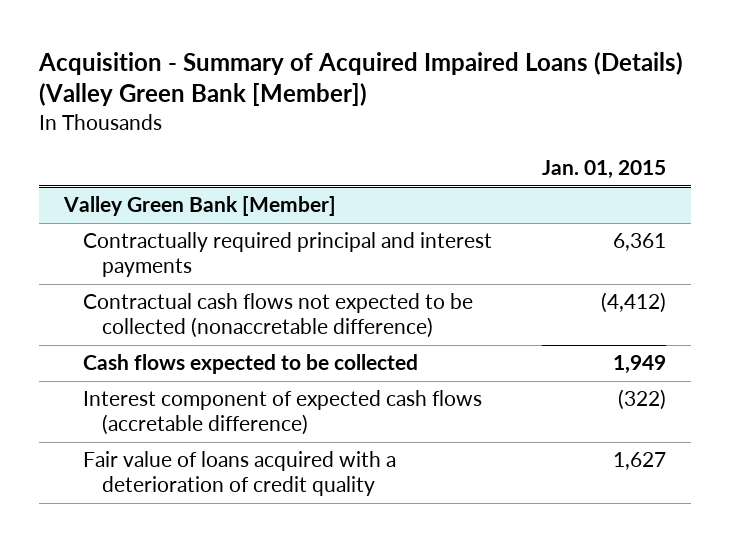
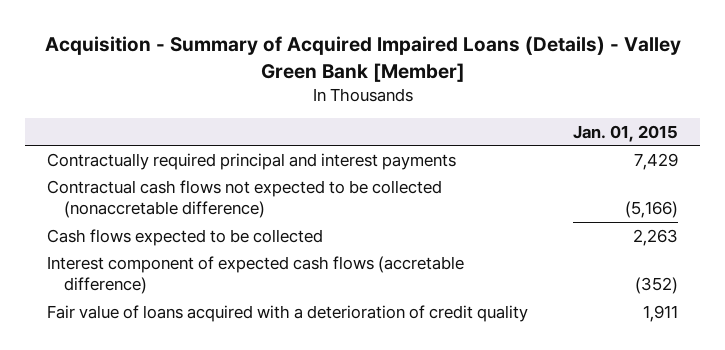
[37,51,683,107] Acquisition - Summary of Acquired Impaired Loans (Details) (Valley Green Bank [Member]) -> [44,36,681,82] Acquisition - Summary of Acquired Impaired Loans (Details) - Valley Green Bank [Member]
[62,196,336,217] Valley Green Bank [Member] -> none
[612,233,666,252] 6,361 -> [633,152,678,170] 7,429
[600,292,666,314] (4,412) -> [624,201,678,219] (5,166)
[612,355,666,375] 1,949 -> [632,228,678,246] 2,263
[617,389,666,411] (322) -> [634,277,678,295] (352)
[612,452,666,471] 1,627 -> [642,304,678,322] 1,911

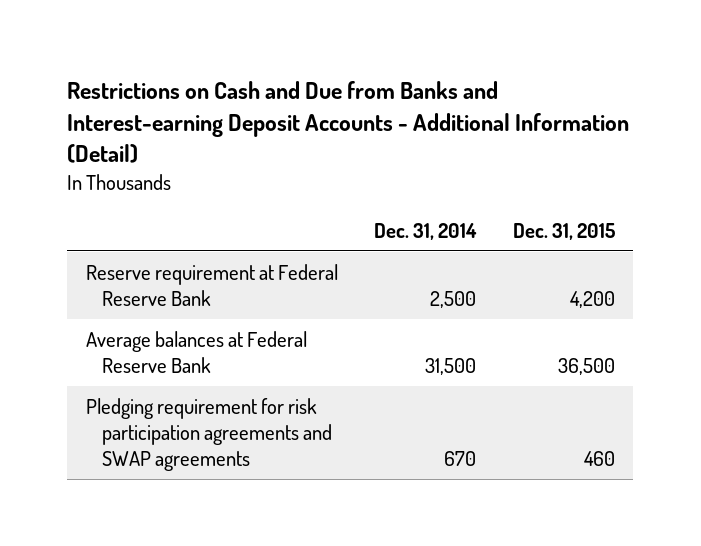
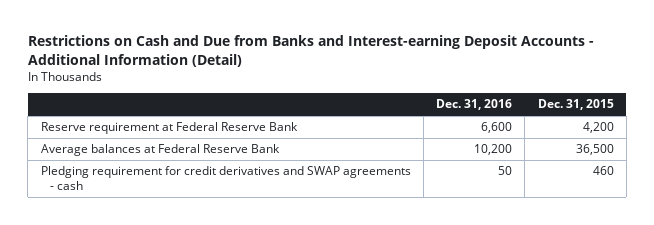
[374,222,478,240] Dec. 31, 2014 -> none
none -> [436,99,513,111] Dec. 31, 2016
[85,397,333,472] Pledging requirement for risk participation agreements and SWAP agreements -> [40,166,411,191] Pledging requirement for credit derivatives and SWAP agreements - cash

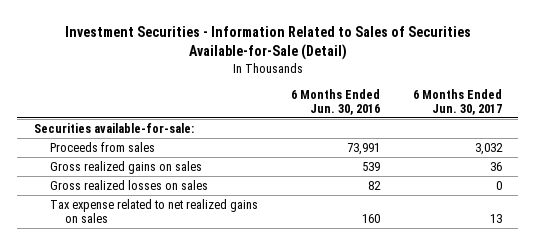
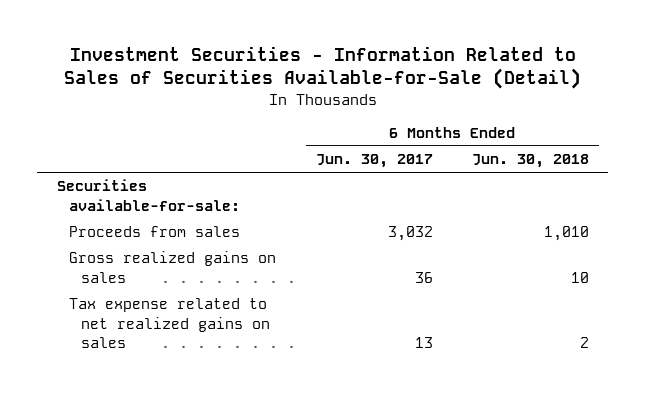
[290,88,380,115] 6 Months Ended Jun. 30, 2016 -> none
none -> [471,154,589,169] Jun. 30, 2018
[49,179,208,190] Gross realized losses on sales -> none

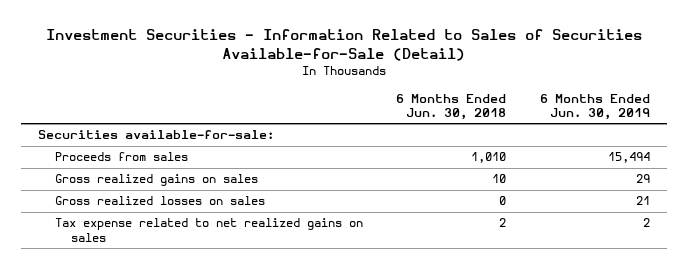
[315,154,433,169] Jun. 30, 2017 -> none
none -> [539,94,650,121] 6 Months Ended Jun. 30, 2019
none -> [54,196,265,206] Gross realized losses on sales

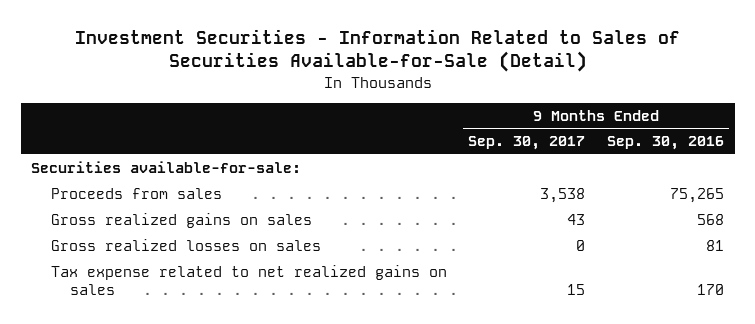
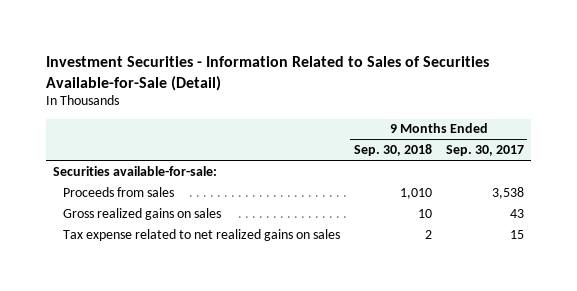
[606,136,724,151] Sep. 30, 2016 -> none
none -> [353,144,432,157] Sep. 30, 2018
[50,239,321,252] Gross realized losses on sales -> none

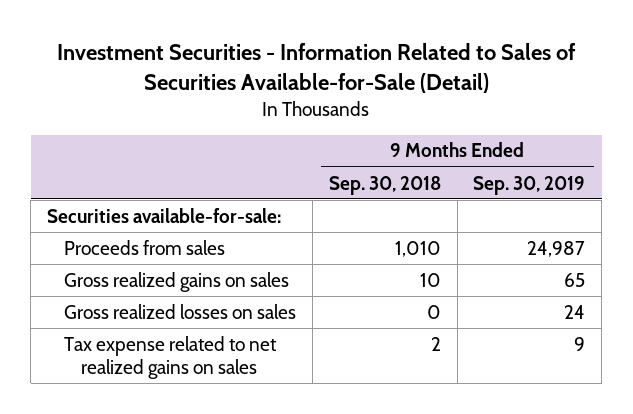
[445,145,524,157] Sep. 30, 2017 -> none
none -> [473,175,586,195] Sep. 30, 2019
none -> [64,303,297,319] Gross realized losses on sales

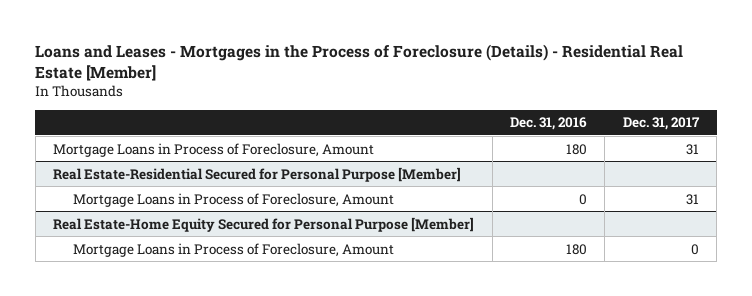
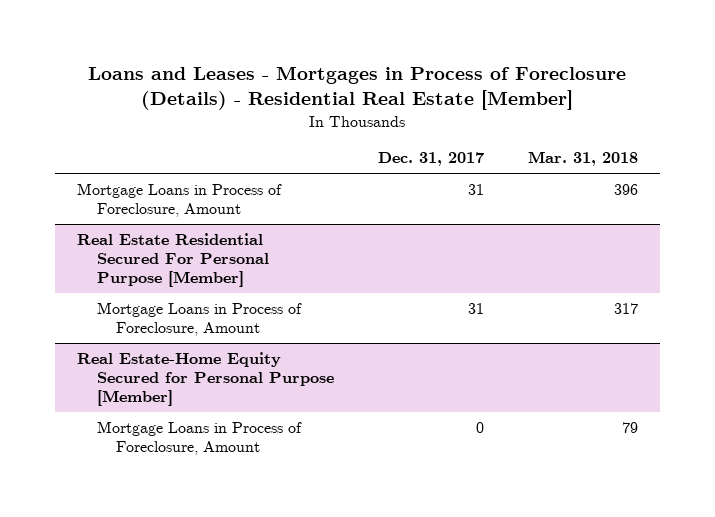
[35,43,684,81] Loans and Leases - Mortgages in the Process of Foreclosure (Details) - Residential Real Estate [Member] -> [88,66,627,111] Loans and Leases - Mortgages in Process of Foreclosure (Details) - Residential Real Estate [Member]
[510,117,588,131] Dec. 31, 2016 -> none
none -> [527,151,638,167] Mar. 31, 2018
[53,166,462,182] Real Estate-Residential Secured for Personal Purpose [Member] -> [77,232,269,287] Real Estate Residential Secured For Personal Purpose [Member]

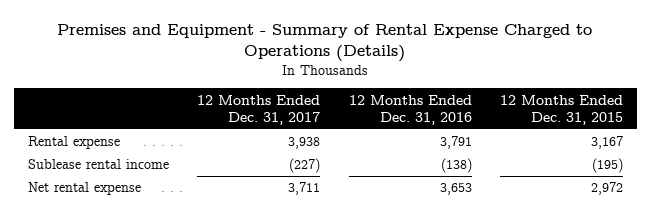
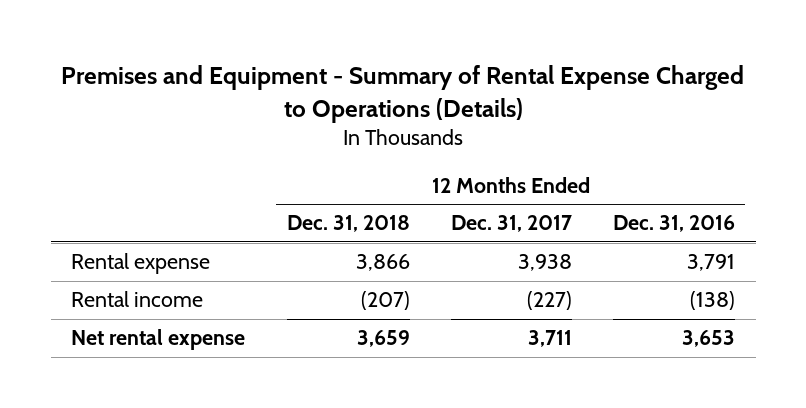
[499,94,623,125] 12 Months Ended Dec. 31, 2015 -> none
none -> [286,215,410,233] Dec. 31, 2018
[27,159,169,170] Sublease rental income -> [71,291,204,308] Rental income

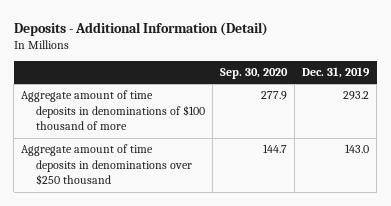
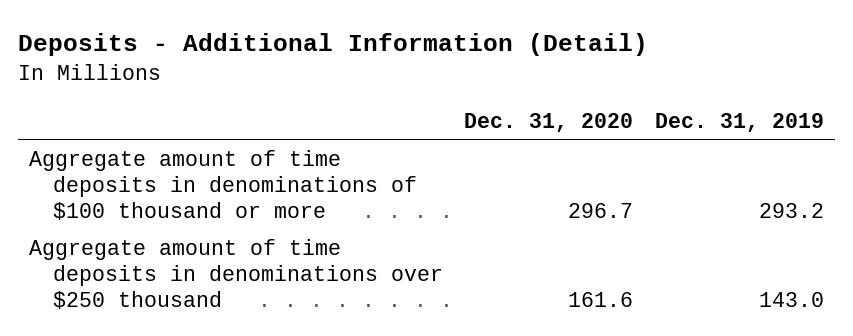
[220,68,289,80] Sep. 30, 2020 -> none
none -> [464,112,634,132] Dec. 31, 2020
[21,90,206,131] Aggregate amount of time deposits in denominations of $100 thousand of more -> [28,149,417,220] Aggregate amount of time deposits in denominations of $100 thousand or more

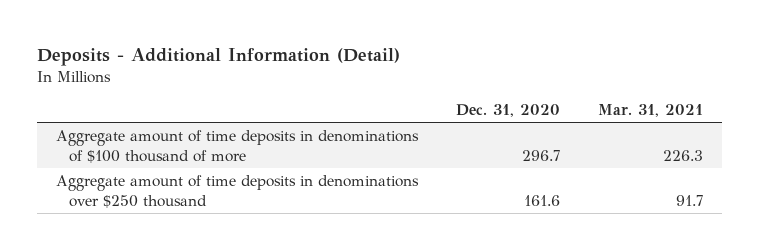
[654,112,824,132] Dec. 31, 2019 -> none
none -> [597,103,703,117] Mar. 31, 2021
[28,149,417,220] Aggregate amount of time deposits in denominations of $100 thousand or more -> [55,129,419,163] Aggregate amount of time deposits in denominations of $100 thousand of more

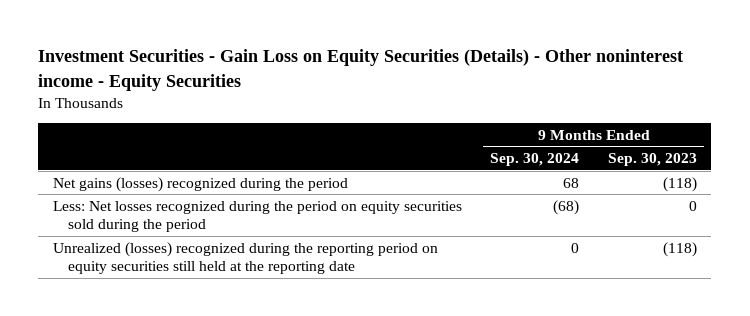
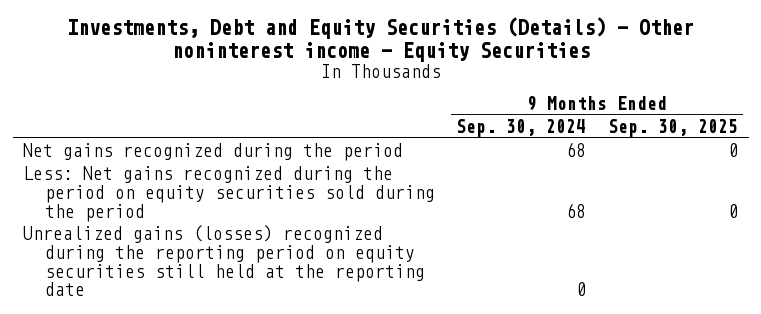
[38,49,684,91] Investment Securities - Gain Loss on Equity Securities (Details) - Other noninterest income - Equity Securities -> [66,17,694,62] Investments, Debt and Equity Securities (Details) - Other noninterest income - Equity Securities
[607,153,697,167] Sep. 30, 2023 -> none
none -> [607,119,738,138] Sep. 30, 2025
[52,176,348,192] Net gains (losses) recognized during the period -> [23,143,404,162] Net gains recognized during the period
[52,200,462,232] Less: Net losses recognized during the period on equity securities sold during the period -> [23,166,436,222] Less: Net gains recognized during the period on equity securities sold during the period
[553,199,580,215] (68) -> [566,202,587,218] 68
[52,241,438,274] Unrealized (losses) recognized during the reporting period on equity securities still held at the reporting date -> [23,225,426,297] Unrealized gains (losses) recognized during the reporting period on equity securities still held at the reporting date

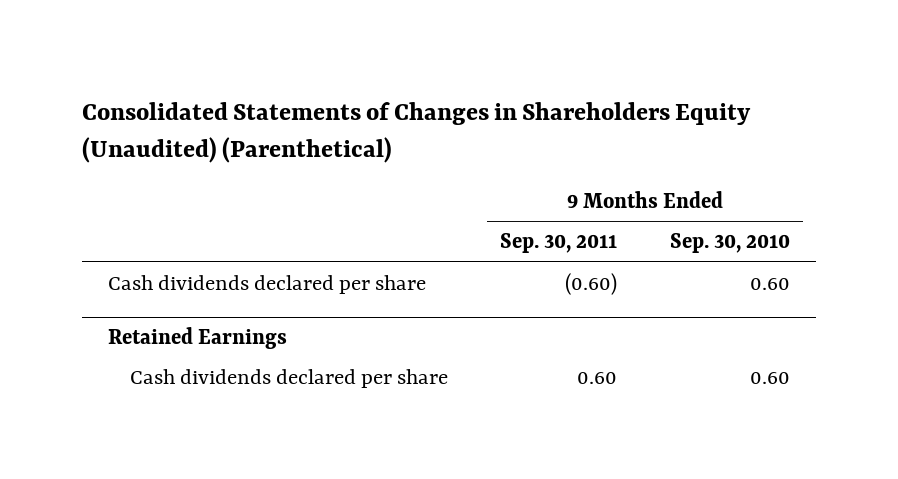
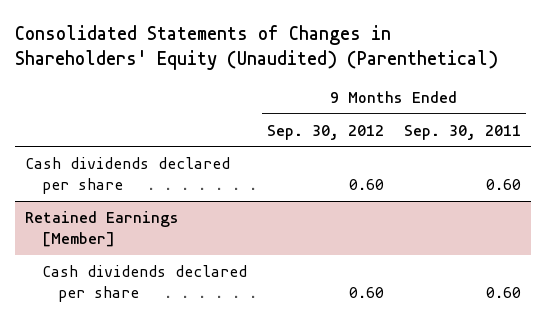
[82,101,752,163] Consolidated Statements of Changes in Shareholders Equity (Unaudited) (Parenthetical) -> [14,24,498,71] Consolidated Statements of Changes in Shareholders' Equity (Unaudited) (Parenthetical)
[669,233,790,254] Sep. 30, 2010 -> none
none -> [266,124,384,140] Sep. 30, 2012
[108,275,427,295] Cash dividends declared per share -> none
[108,327,288,350] Retained Earnings -> none
none -> [24,210,179,247] Retained Earnings [Member]
none -> [41,264,247,302] Cash dividends declared per share

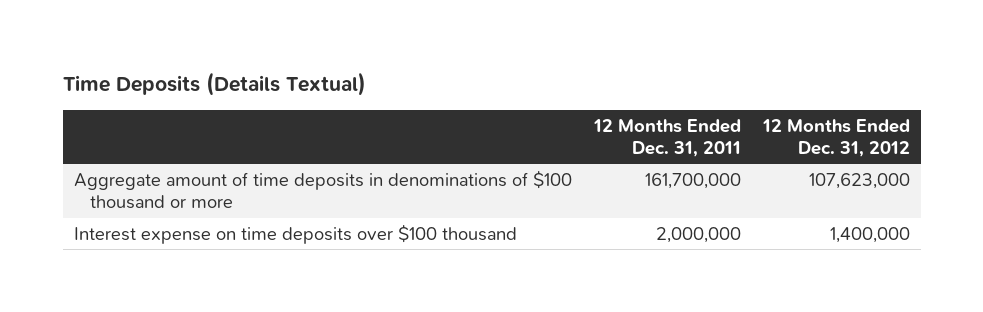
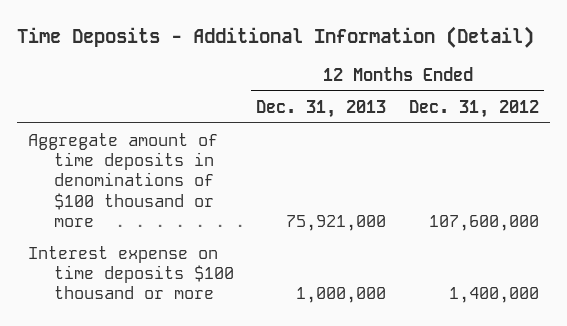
[62,72,366,97] Time Deposits (Details Textual) -> [17,25,535,48] Time Deposits - Additional Information (Detail)
[592,118,741,158] 12 Months Ended Dec. 31, 2011 -> none
none -> [256,99,387,118] Dec. 31, 2013
[808,172,910,189] 107,623,000 -> [428,215,539,232] 107,600,000
[73,223,517,244] Interest expense on time deposits over $100 thousand -> [28,245,234,300] Interest expense on time deposits $100 thousand or more

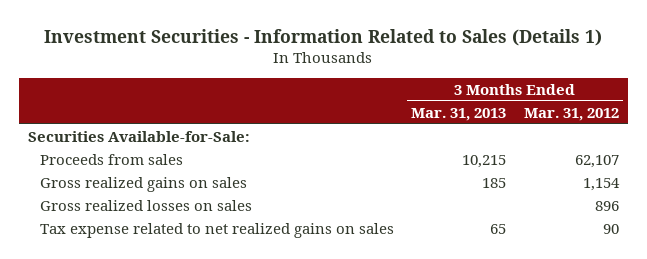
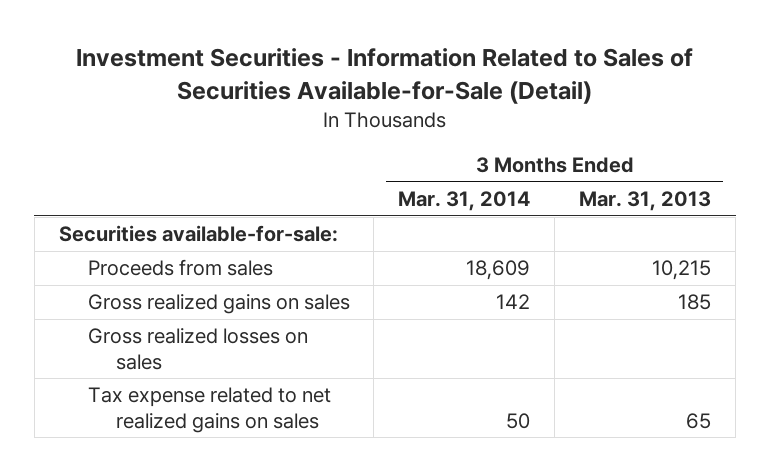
[44,28,603,46] Investment Securities - Information Related to Sales (Details 1) -> [75,48,693,104] Investment Securities - Information Related to Sales of Securities Available-for-Sale (Detail)
[523,107,619,121] Mar. 31, 2012 -> none
none -> [398,190,531,211] Mar. 31, 2014
[27,130,250,142] Securities Available-for-Sale: -> [58,225,338,243] Securities available-for-sale:

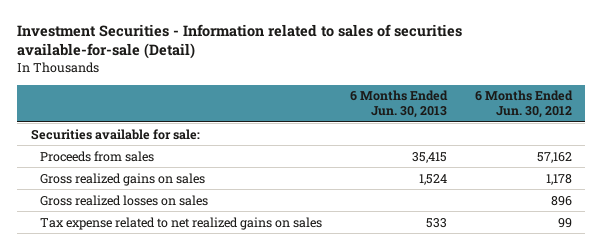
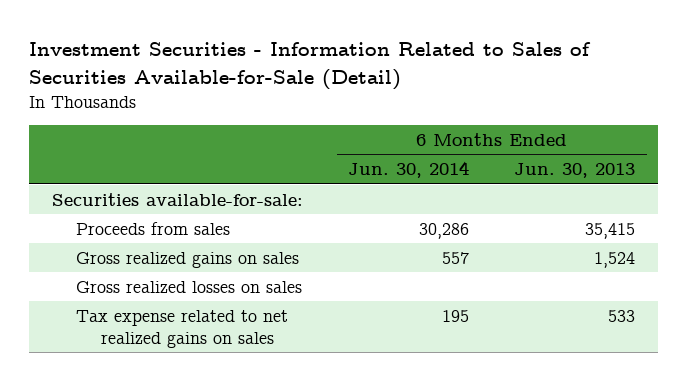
[16,24,462,60] Investment Securities - Information related to sales of securities available-for-sale (Detail) -> [29,42,592,90] Investment Securities - Information Related to Sales of Securities Available-for-Sale (Detail)
[474,90,573,119] 6 Months Ended Jun. 30, 2012 -> none
none -> [348,161,470,179] Jun. 30, 2014
[30,128,200,140] Securities available for sale: -> [51,192,303,206] Securities available-for-sale:

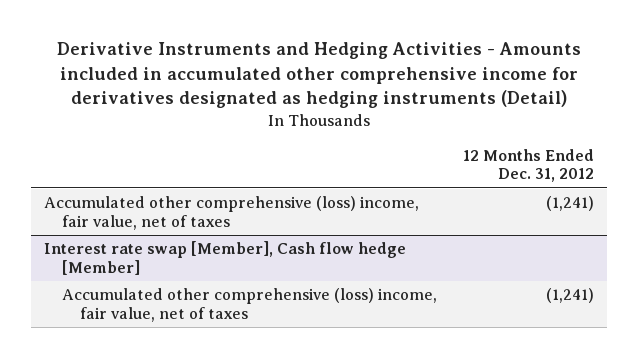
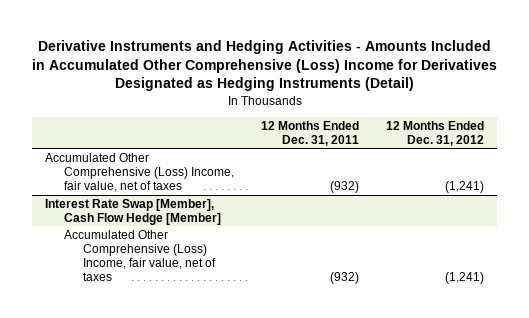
[56,42,581,109] Derivative Instruments and Hedging Activities - Amounts included in accumulated other comprehensive income for derivatives designated as hedging instruments (Detail) -> [31,39,497,92] Derivative Instruments and Hedging Activities - Amounts Included in Accumulated Other Comprehensive (Loss) Income for Derivatives Designated as Hedging Instruments (Detail)
none -> [261,120,360,146] 12 Months Ended Dec. 31, 2011
[43,196,419,230] Accumulated other comprehensive (loss) income, fair value, net of taxes -> [45,152,235,193] Accumulated Other Comprehensive (Loss) Income, fair value, net of taxes
[43,241,406,275] Interest rate swap [Member], Cash flow hedge [Member] -> [45,198,222,226] Interest Rate Swap [Member], Cash Flow Hedge [Member]
[61,288,437,322] Accumulated other comprehensive (loss) income, fair value, net of taxes -> [64,229,217,282] Accumulated Other Comprehensive (Loss) Income, fair value, net of taxes

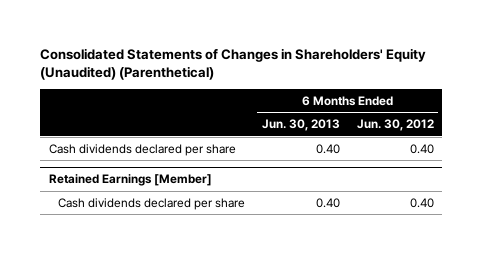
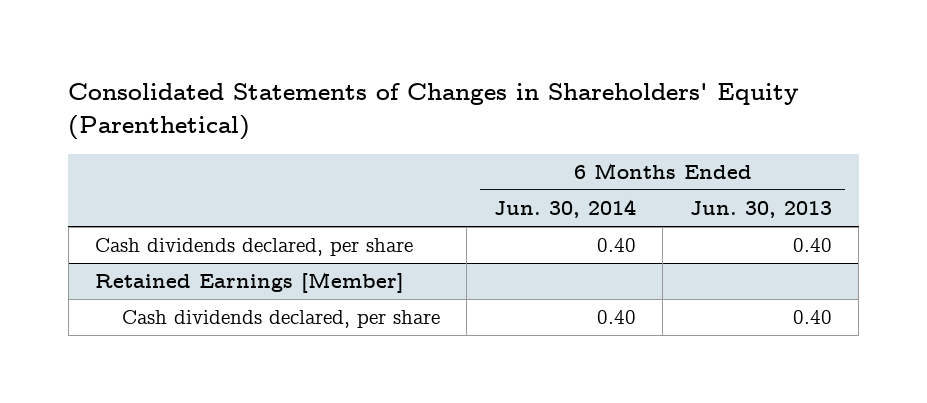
[40,47,427,80] Consolidated Statements of Changes in Shareholders' Equity (Unaudited) (Parenthetical) -> [68,83,800,140] Consolidated Statements of Changes in Shareholders' Equity (Parenthetical)
[356,119,434,132] Jun. 30, 2012 -> none
none -> [493,199,636,219] Jun. 30, 2014
[48,143,236,156] Cash dividends declared per share -> [95,238,414,257] Cash dividends declared, per share
[57,197,245,210] Cash dividends declared per share -> [121,310,440,329] Cash dividends declared, per share

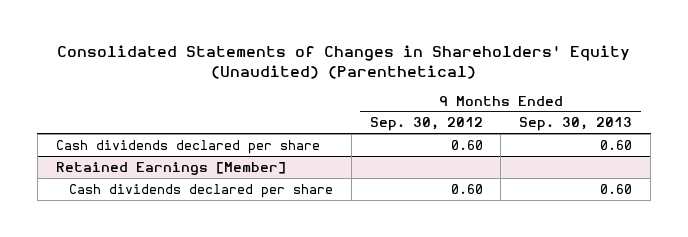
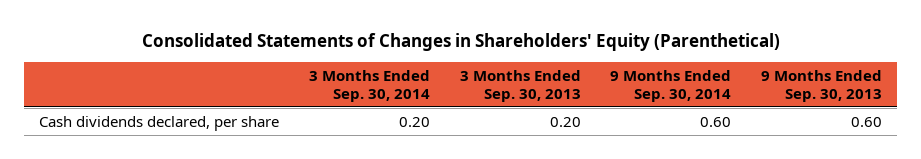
[56,45,630,80] Consolidated Statements of Changes in Shareholders' Equity (Unaudited) (Parenthetical) -> [141,33,780,52] Consolidated Statements of Changes in Shareholders' Equity (Parenthetical)
[369,117,483,132] Sep. 30, 2012 -> none
none -> [308,70,430,102] 3 Months Ended Sep. 30, 2014
none -> [459,70,581,102] 3 Months Ended Sep. 30, 2013
none -> [610,70,732,102] 9 Months Ended Sep. 30, 2014
[55,161,286,175] Retained Earnings [Member] -> none
[69,183,334,198] Cash dividends declared per share -> none
[55,139,320,154] Cash dividends declared per share -> [38,116,279,132] Cash dividends declared, per share

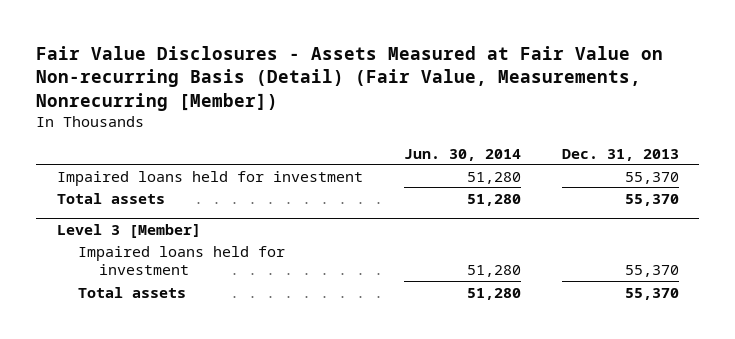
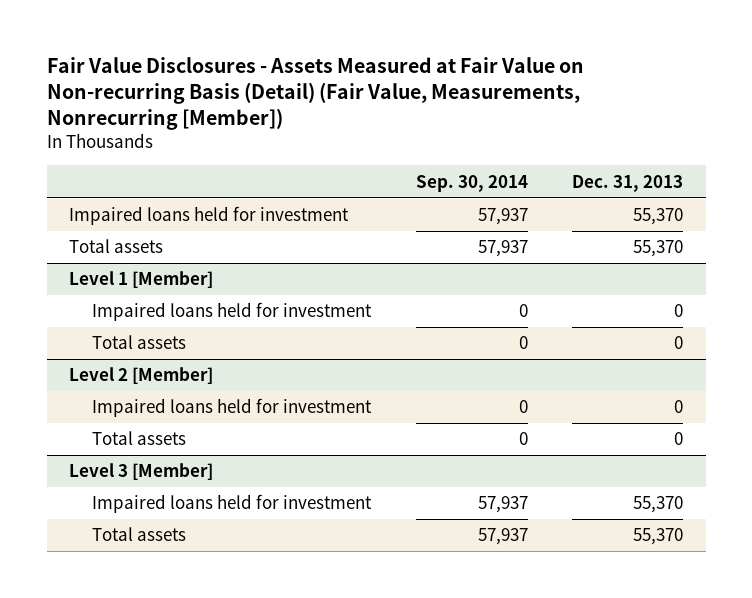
[403,148,521,161] Jun. 30, 2014 -> none
none -> [415,174,528,192] Sep. 30, 2014
none -> [68,271,213,289] Level 1 [Member]
none -> [92,302,373,322] Impaired loans held for investment
none -> [92,335,187,350] Total assets
none -> [68,367,213,385] Level 2 [Member]
none -> [92,398,373,418] Impaired loans held for investment
none -> [92,431,187,446] Total assets

